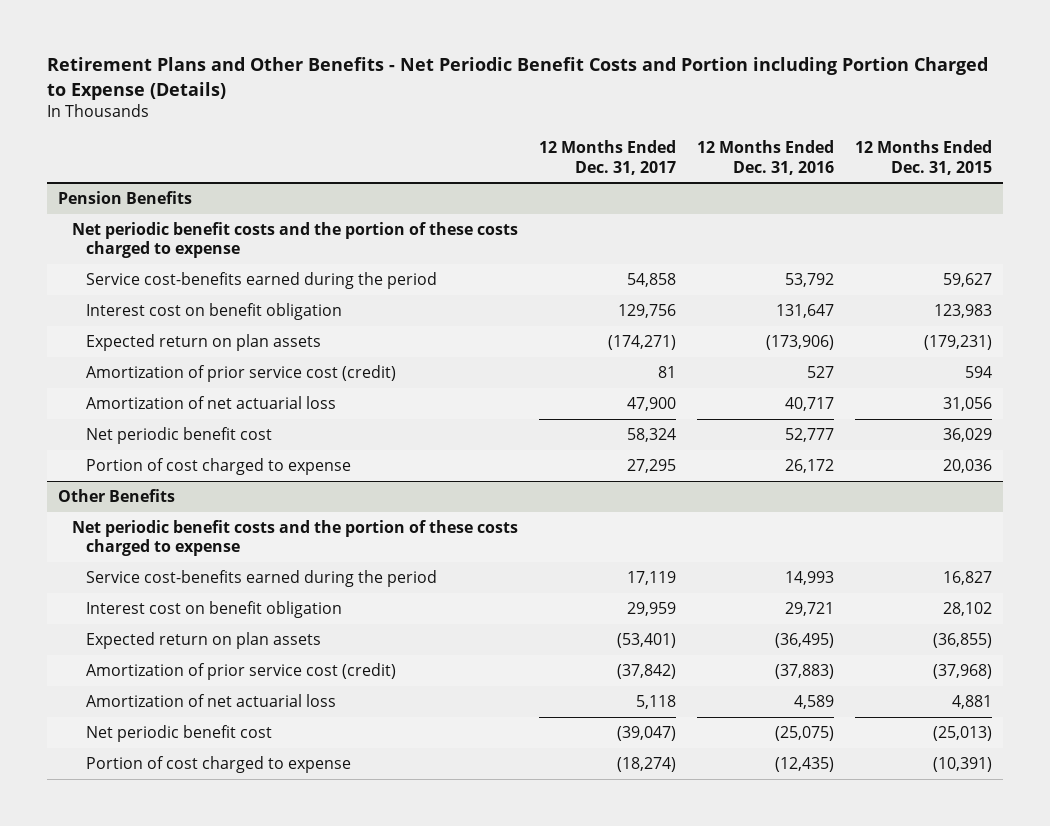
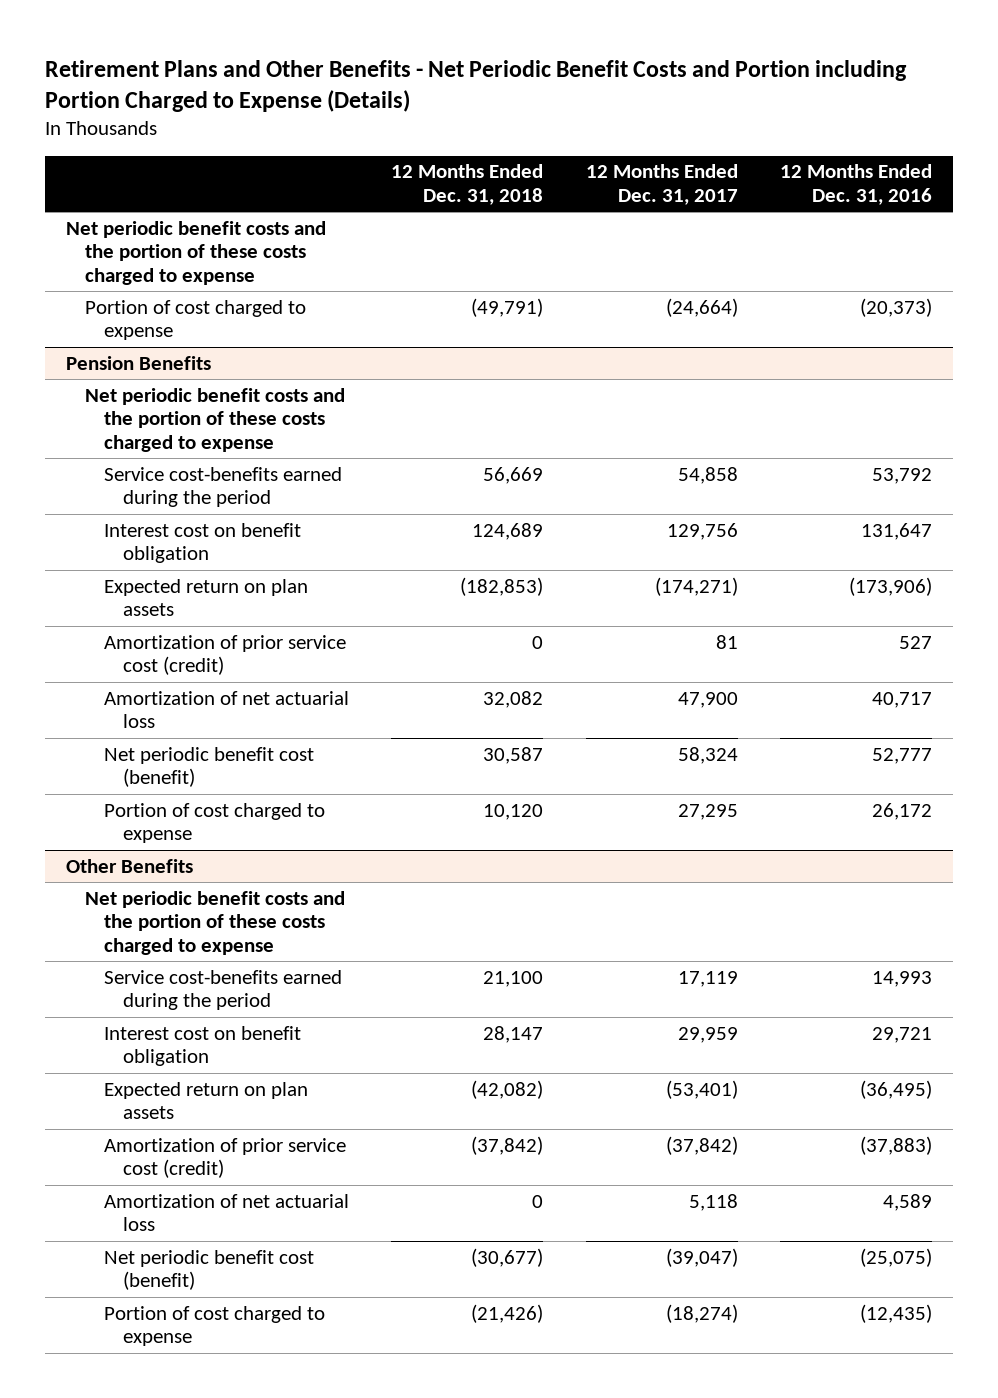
[855,139,993,175] 12 Months Ended Dec. 31, 2015 -> none
none -> [391,164,544,205] 12 Months Ended Dec. 31, 2018
none -> [66,220,327,285] Net periodic benefit costs and the portion of these costs charged to expense
none -> [85,299,307,341] Portion of cost charged to expense
[86,426,273,444] Net periodic benefit cost -> [103,746,314,788] Net periodic benefit cost (benefit)
[86,724,273,742] Net periodic benefit cost -> [103,1249,314,1291] Net periodic benefit cost (benefit)

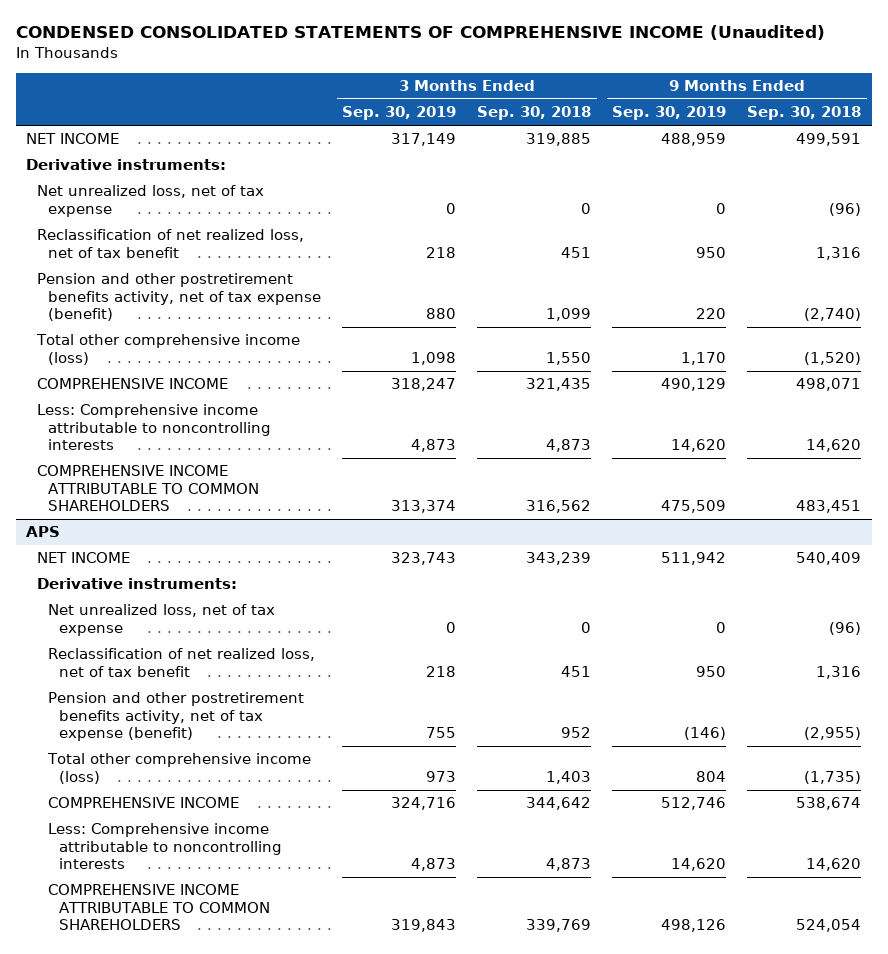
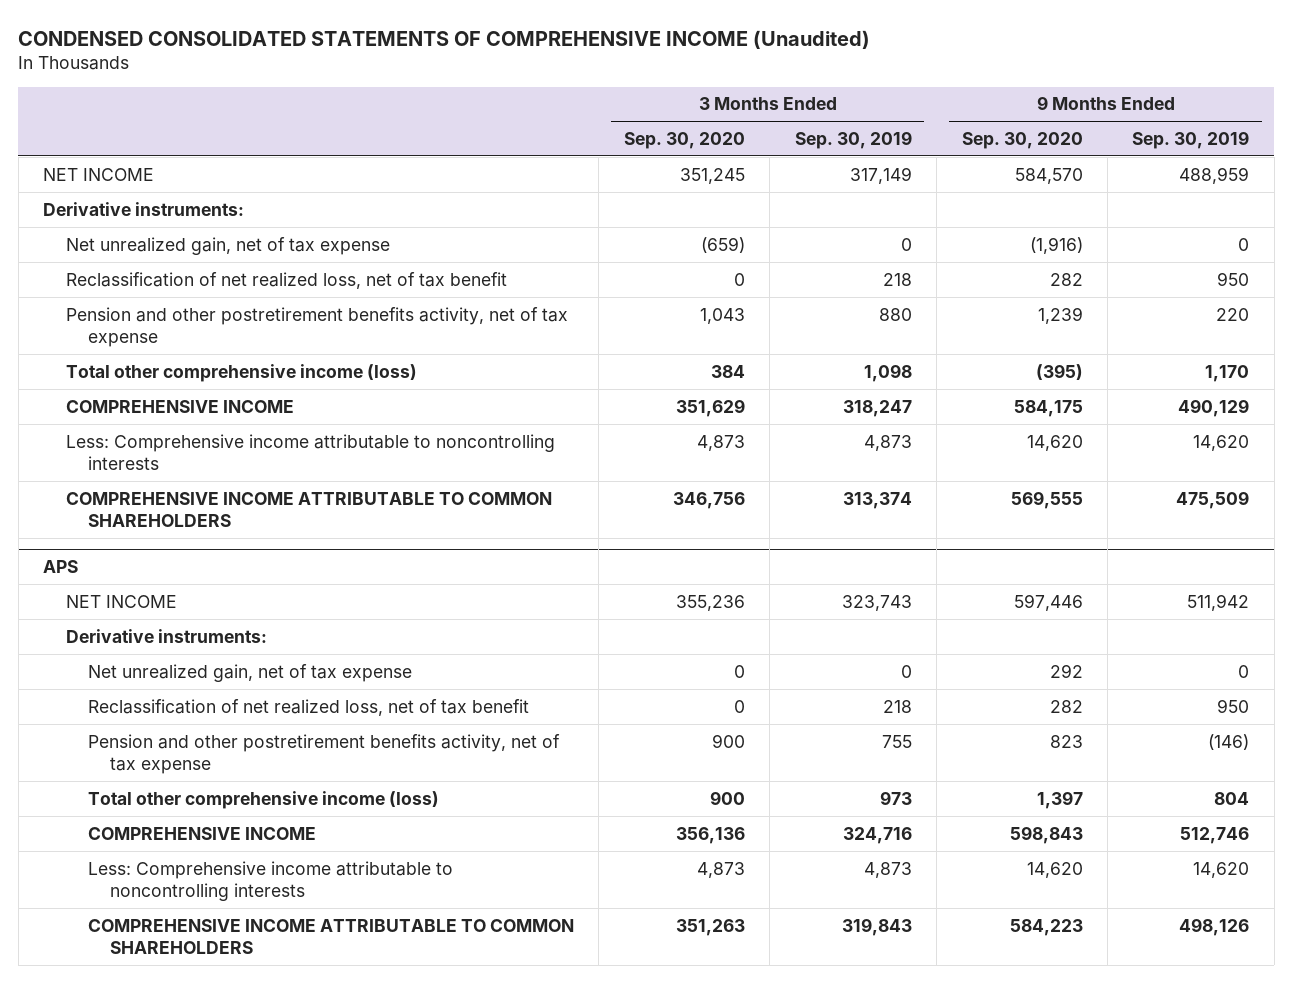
[477,106,592,121] Sep. 30, 2018 -> none
[747,106,862,121] Sep. 30, 2018 -> none
none -> [623,131,745,149] Sep. 30, 2020
none -> [961,131,1083,149] Sep. 30, 2020
[37,185,265,217] Net unrealized loss, net of tax expense -> [65,236,390,255] Net unrealized gain, net of tax expense
[37,273,322,322] Pension and other postretirement benefits activity, net of tax expense (benefit) -> [65,306,568,347] Pension and other postretirement benefits activity, net of tax expense
[48,604,276,636] Net unrealized loss, net of tax expense -> [88,663,413,682] Net unrealized gain, net of tax expense
[48,692,305,742] Pension and other postretirement benefits activity, net of tax expense (benefit) -> [88,733,561,774] Pension and other postretirement benefits activity, net of tax expense

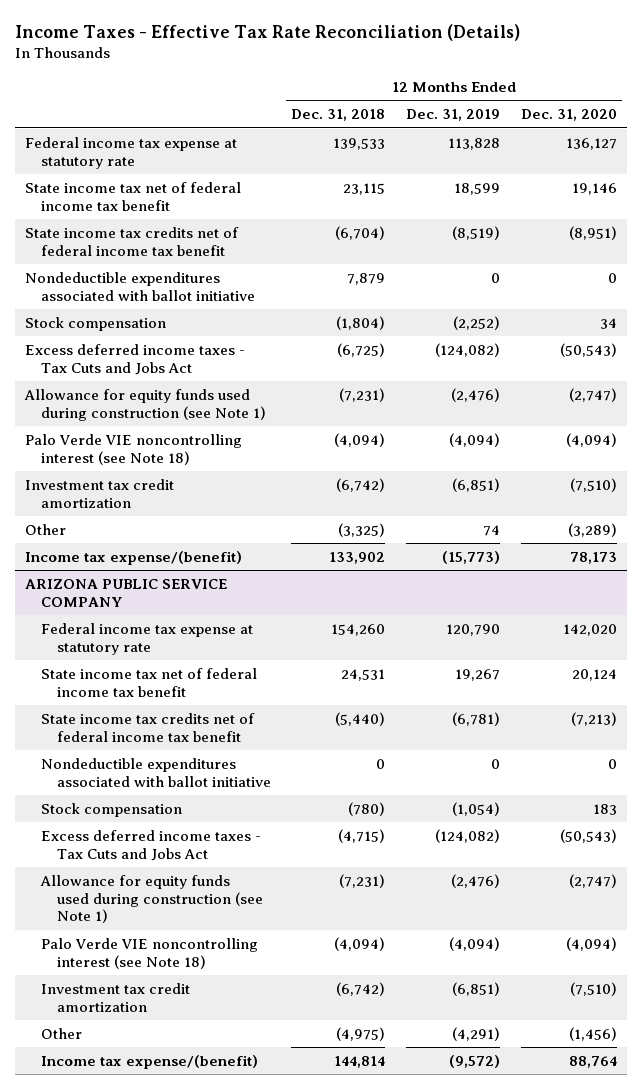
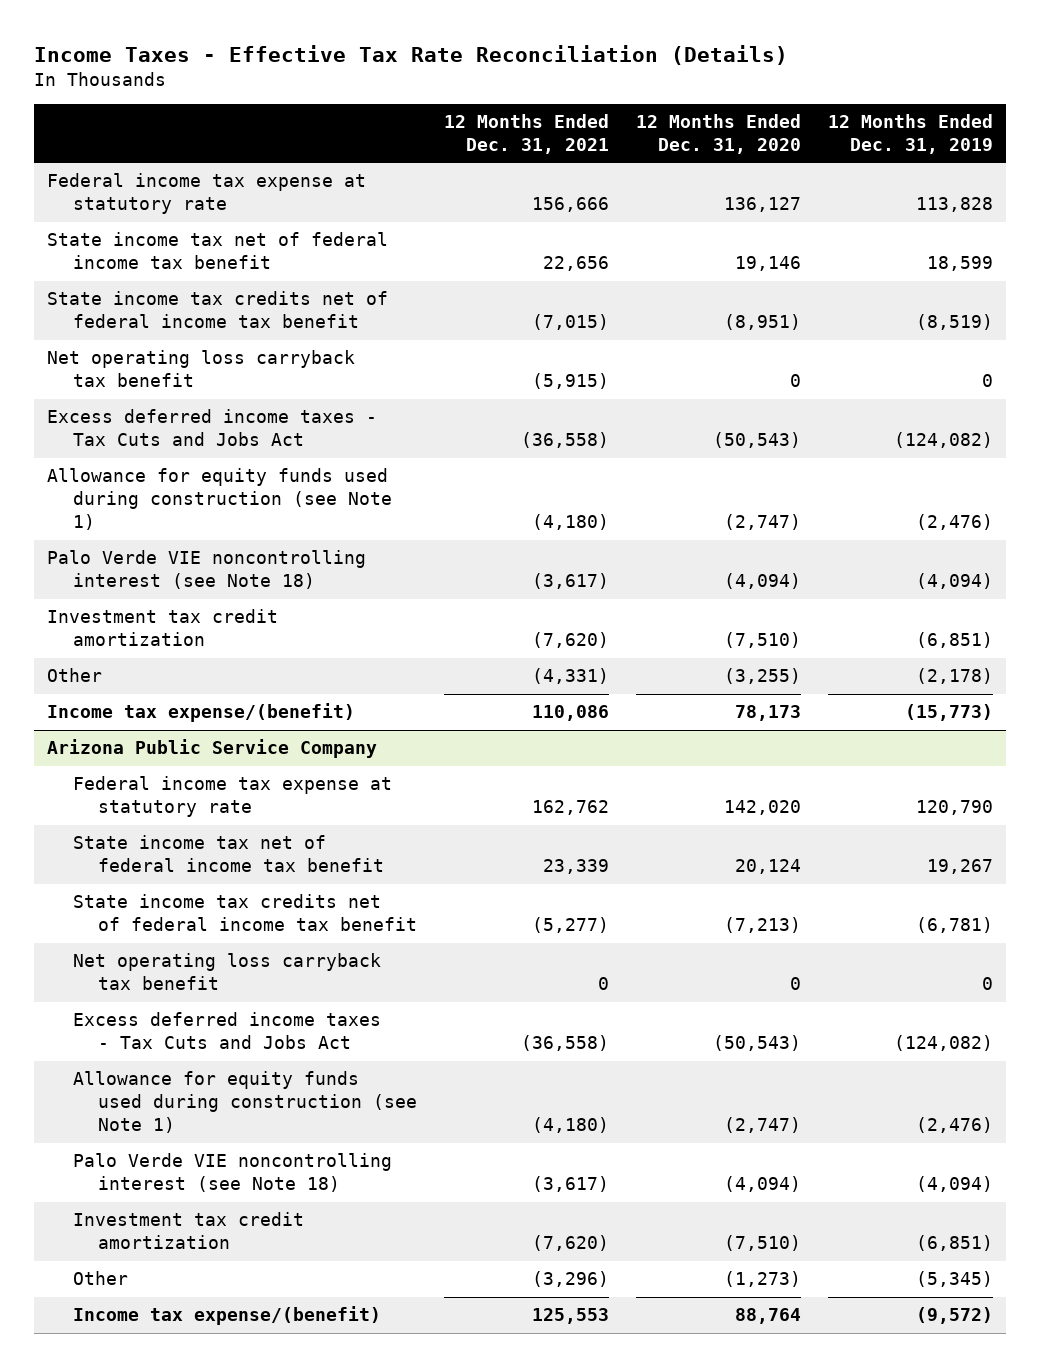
[291,109,386,122] Dec. 31, 2018 -> none
none -> [443,113,609,154] 12 Months Ended Dec. 31, 2021
[24,271,255,301] Nondeductible expenditures associated with ballot initiative -> none
[24,316,166,331] Stock compensation -> none
none -> [47,350,356,388] Net operating loss carryback tax benefit
[482,524,500,536] 74 -> [915,668,993,685] (2,178)
[567,522,617,537] (3,289) -> [723,668,801,685] (3,255)
[24,578,227,607] ARIZONA PUBLIC SERVICE COMPANY -> [47,739,378,759] Arizona Public Service Company
[40,757,271,787] Nondeductible expenditures associated with ballot initiative -> none
[40,802,182,817] Stock compensation -> none
none -> [72,953,381,991] Net operating loss carryback tax benefit
[451,1026,500,1041] (4,291) -> [915,1271,993,1288] (5,345)
[568,1026,617,1041] (1,456) -> [723,1271,801,1288] (1,273)

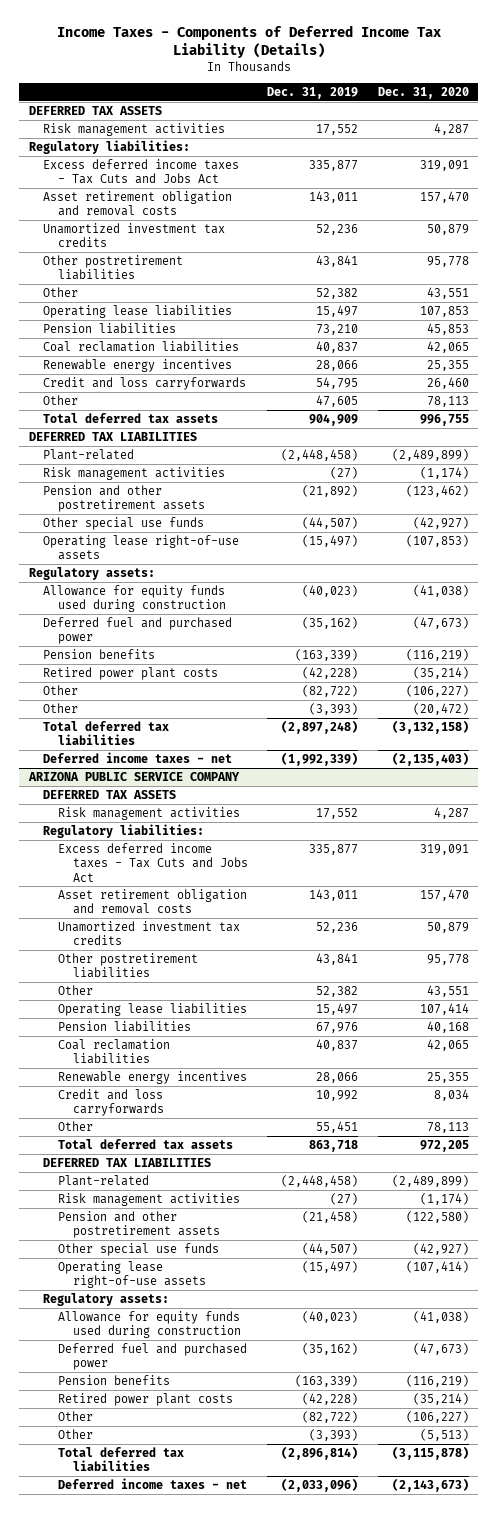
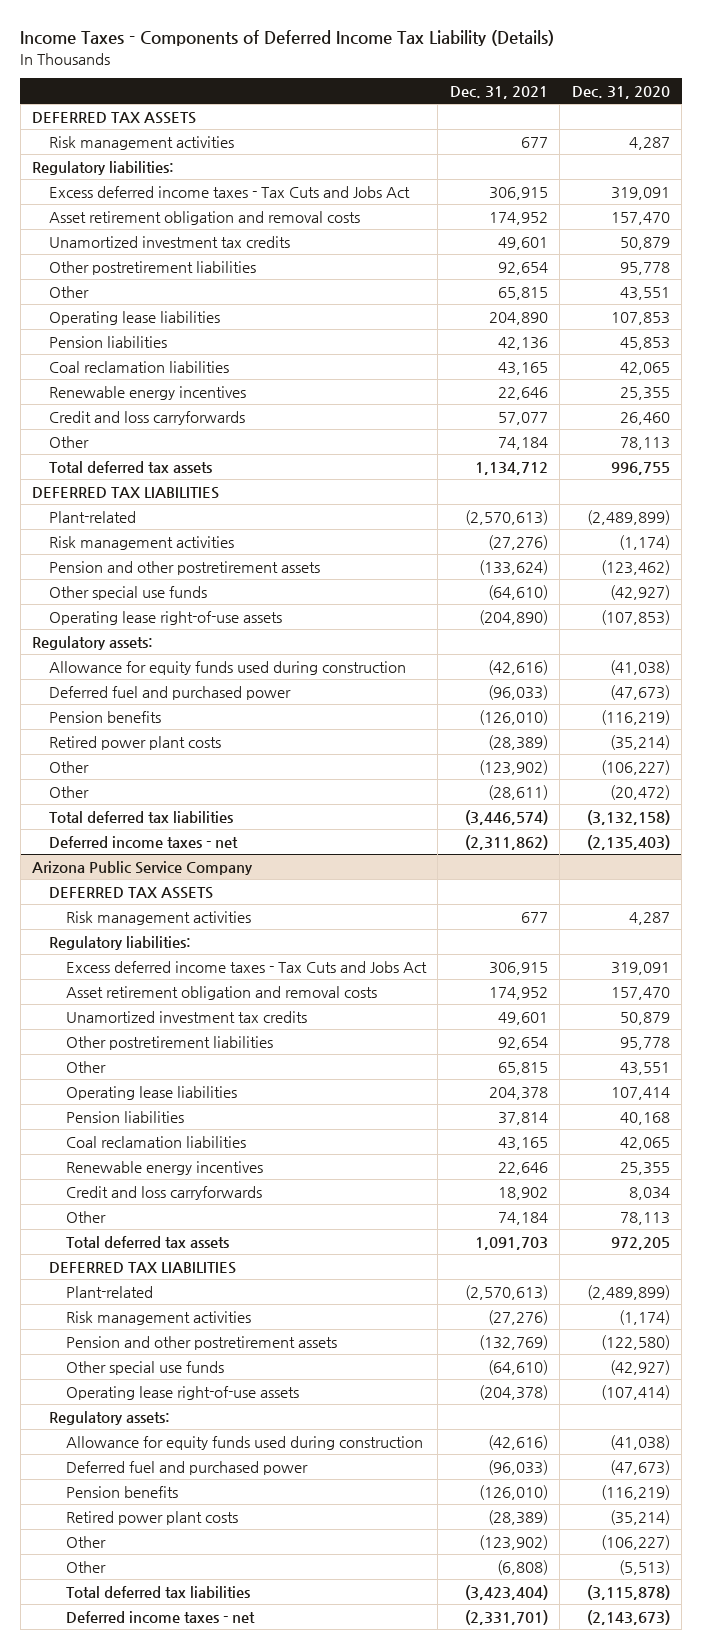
[267,87,359,100] Dec. 31, 2019 -> none
none -> [449,85,548,99] Dec. 31, 2021
[27,771,240,781] ARIZONA PUBLIC SERVICE COMPANY -> [32,860,254,875] Arizona Public Service Company

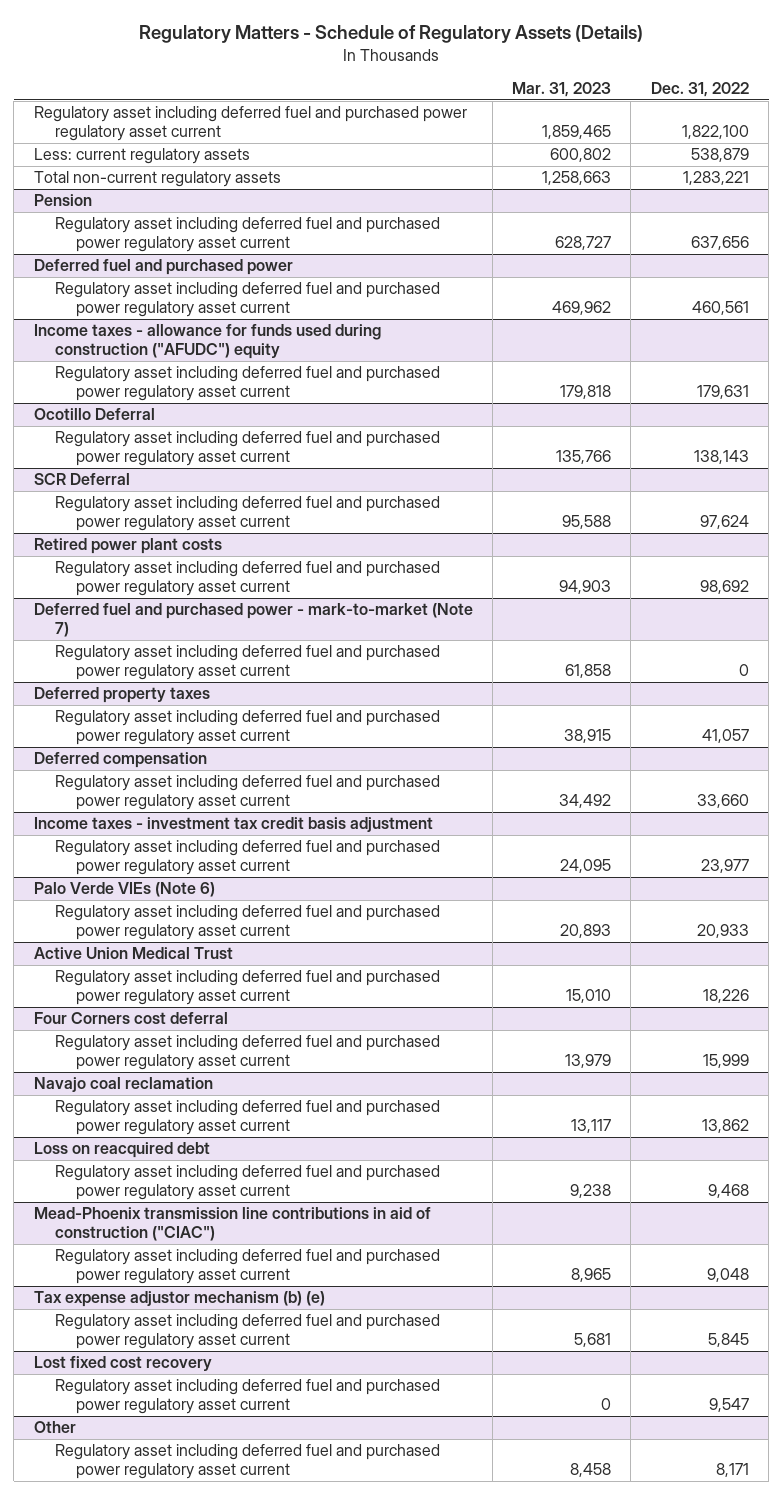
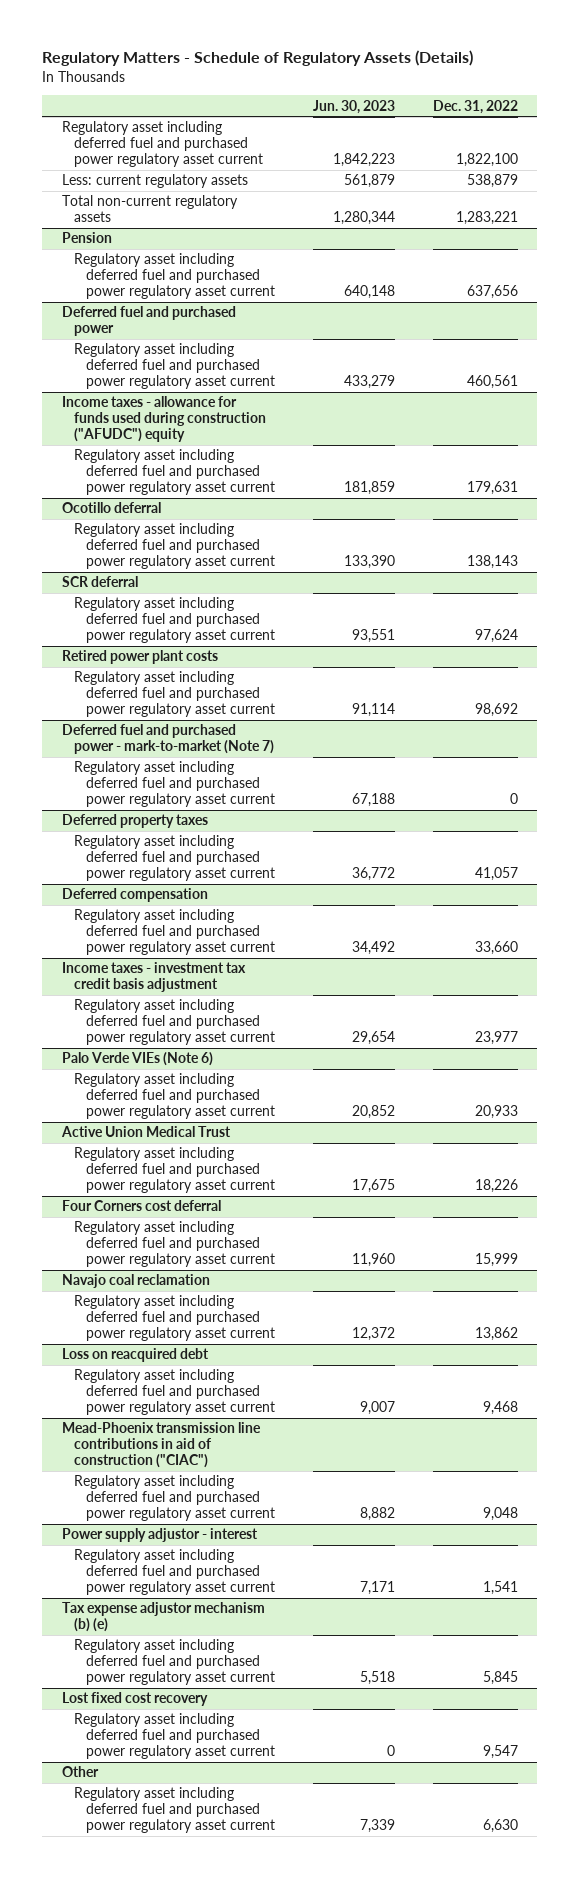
[512,82,612,98] Mar. 31, 2023 -> none
none -> [312,99,395,114] Jun. 30, 2023
[33,408,155,421] Ocotillo Deferral -> [61,502,161,514] Ocotillo deferral
[33,473,130,486] SCR Deferral -> [61,576,138,588] SCR deferral
none -> [61,1528,258,1543] Power supply adjustor - interest
none -> [73,1549,275,1596] Regulatory asset including deferred fuel and purchased power regulatory asset current
[715,1463,749,1478] 8,171 -> [483,1819,519,1834] 6,630

